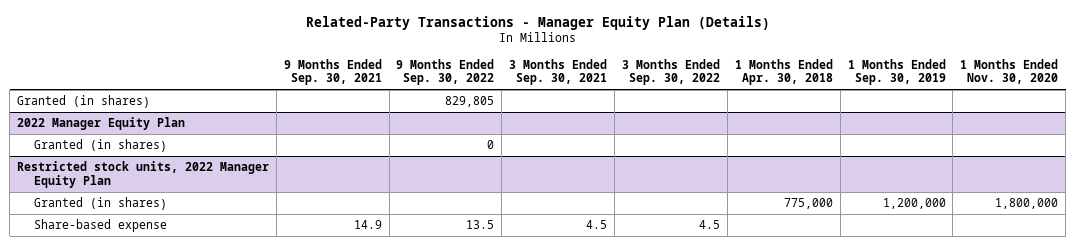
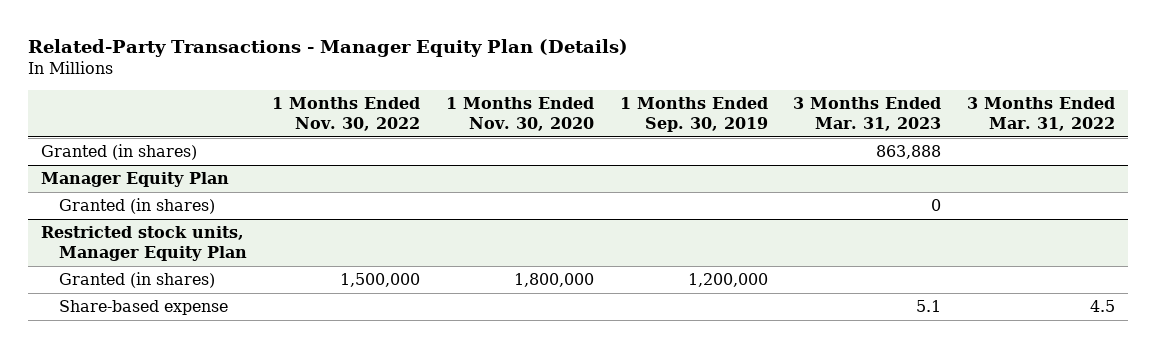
[283,58,382,86] 9 Months Ended Sep. 30, 2021 -> none
[396,58,495,86] 9 Months Ended Sep. 30, 2022 -> none
[509,58,608,86] 3 Months Ended Sep. 30, 2021 -> none
[621,58,720,86] 3 Months Ended Sep. 30, 2022 -> none
[734,58,833,86] 1 Months Ended Apr. 30, 2018 -> none
none -> [272,97,421,132] 1 Months Ended Nov. 30, 2022
none -> [793,97,942,132] 3 Months Ended Mar. 31, 2023
none -> [966,97,1115,132] 3 Months Ended Mar. 31, 2022
[16,117,185,131] 2022 Manager Equity Plan -> [40,172,229,188] Manager Equity Plan
[16,161,269,188] Restricted stock units, 2022 Manager Equity Plan -> [40,226,247,262] Restricted stock units, Manager Equity Plan

